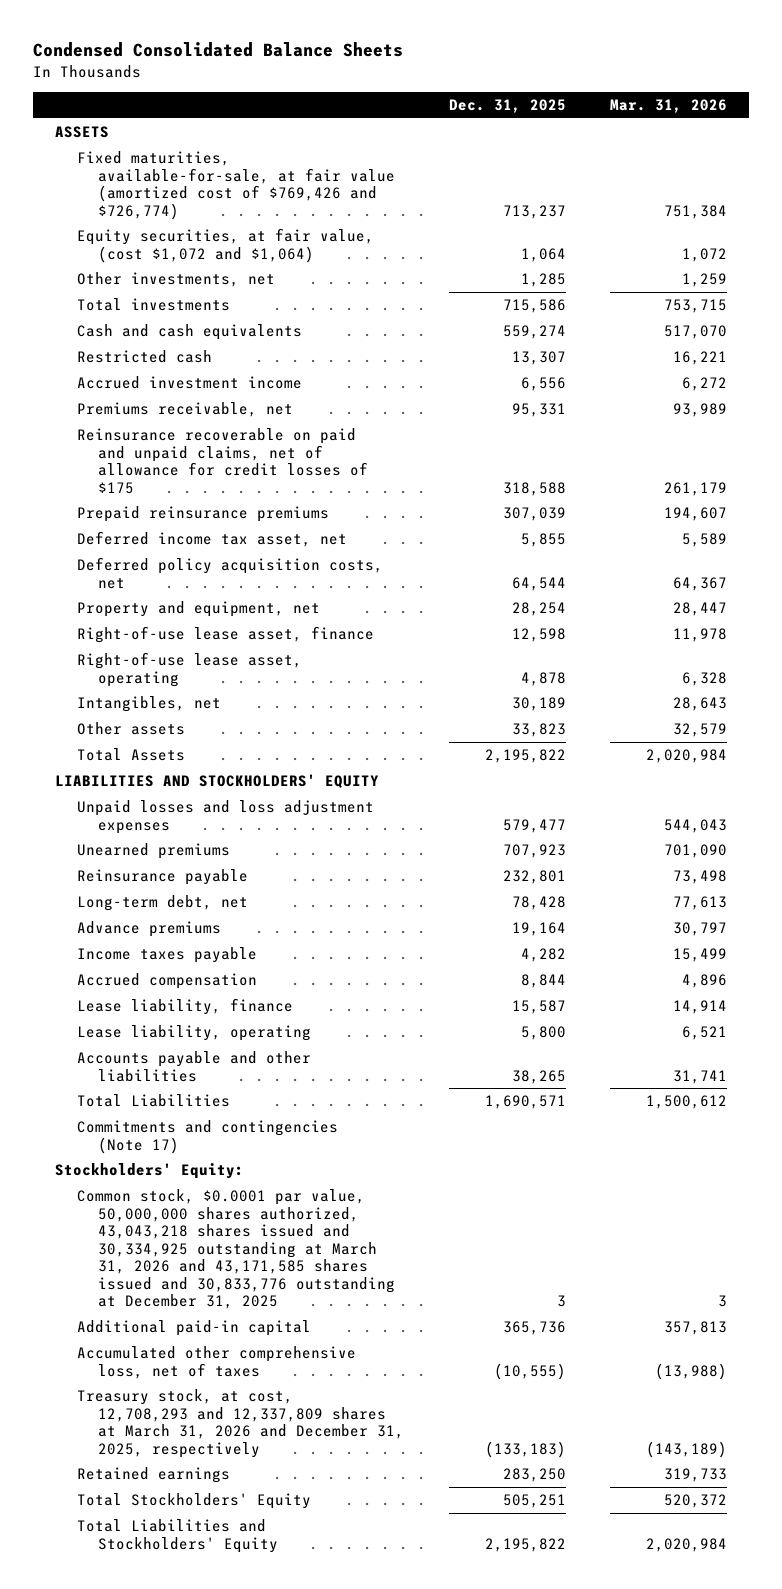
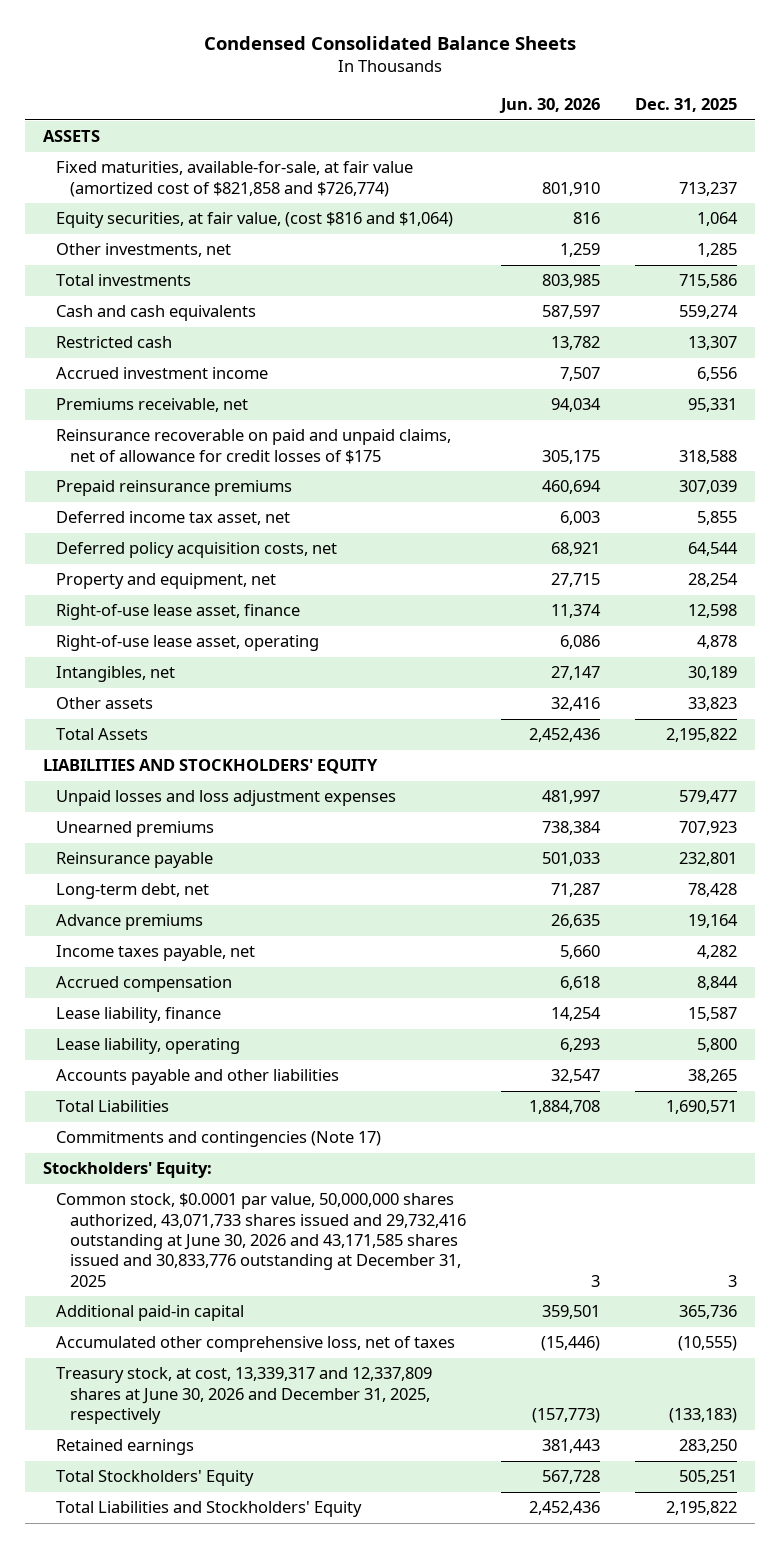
[609,99,727,114] Mar. 31, 2026 -> none
none -> [499,98,601,114] Jun. 30, 2026
[76,151,396,220] Fixed maturities, available-for-sale, at fair value (amortized cost of $769,426 and $726,774) -> [56,161,414,197] Fixed maturities, available-for-sale, at fair value (amortized cost of $821,858 and $726,774)
[76,228,374,263] Equity securities, at fair value, (cost $1,072 and $1,064) -> [56,212,454,229] Equity securities, at fair value, (cost $816 and $1,064)
[76,947,257,964] Income taxes payable -> [56,945,256,962] Income taxes payable, net
[76,1189,396,1310] Common stock, $0.0001 par value, 50,000,000 shares authorized, 43,043,218 shares issued and 30,334,925 outstanding at March 31, 2026 and 43,171,585 shares issued and 30,833,776 outstanding at December 31, 2025 -> [56,1193,466,1287] Common stock, $0.0001 par value, 50,000,000 shares authorized, 43,071,733 shares issued and 29,732,416 outstanding at June 30, 2026 and 43,171,585 shares issued and 30,833,776 outstanding at December 31, 2025
[76,1389,405,1458] Treasury stock, at cost, 12,708,293 and 12,337,809 shares at March 31, 2026 and December 31, 2025, respectively -> [56,1367,433,1424] Treasury stock, at cost, 13,339,317 and 12,337,809 shares at June 30, 2026 and December 31, 2025, respectively

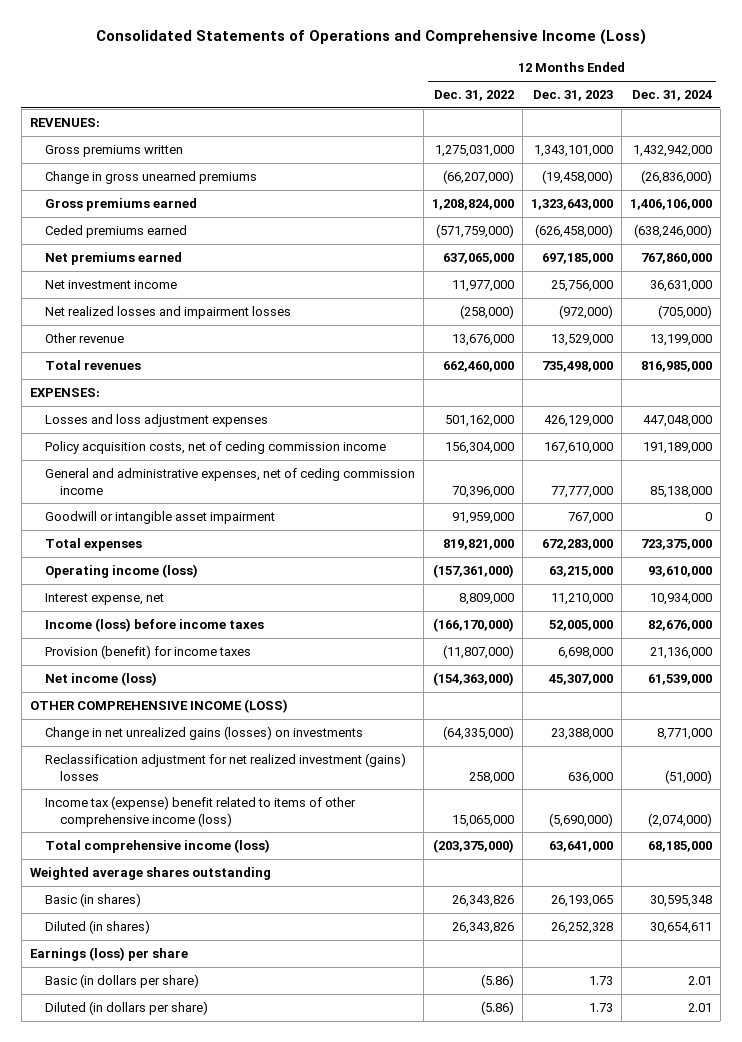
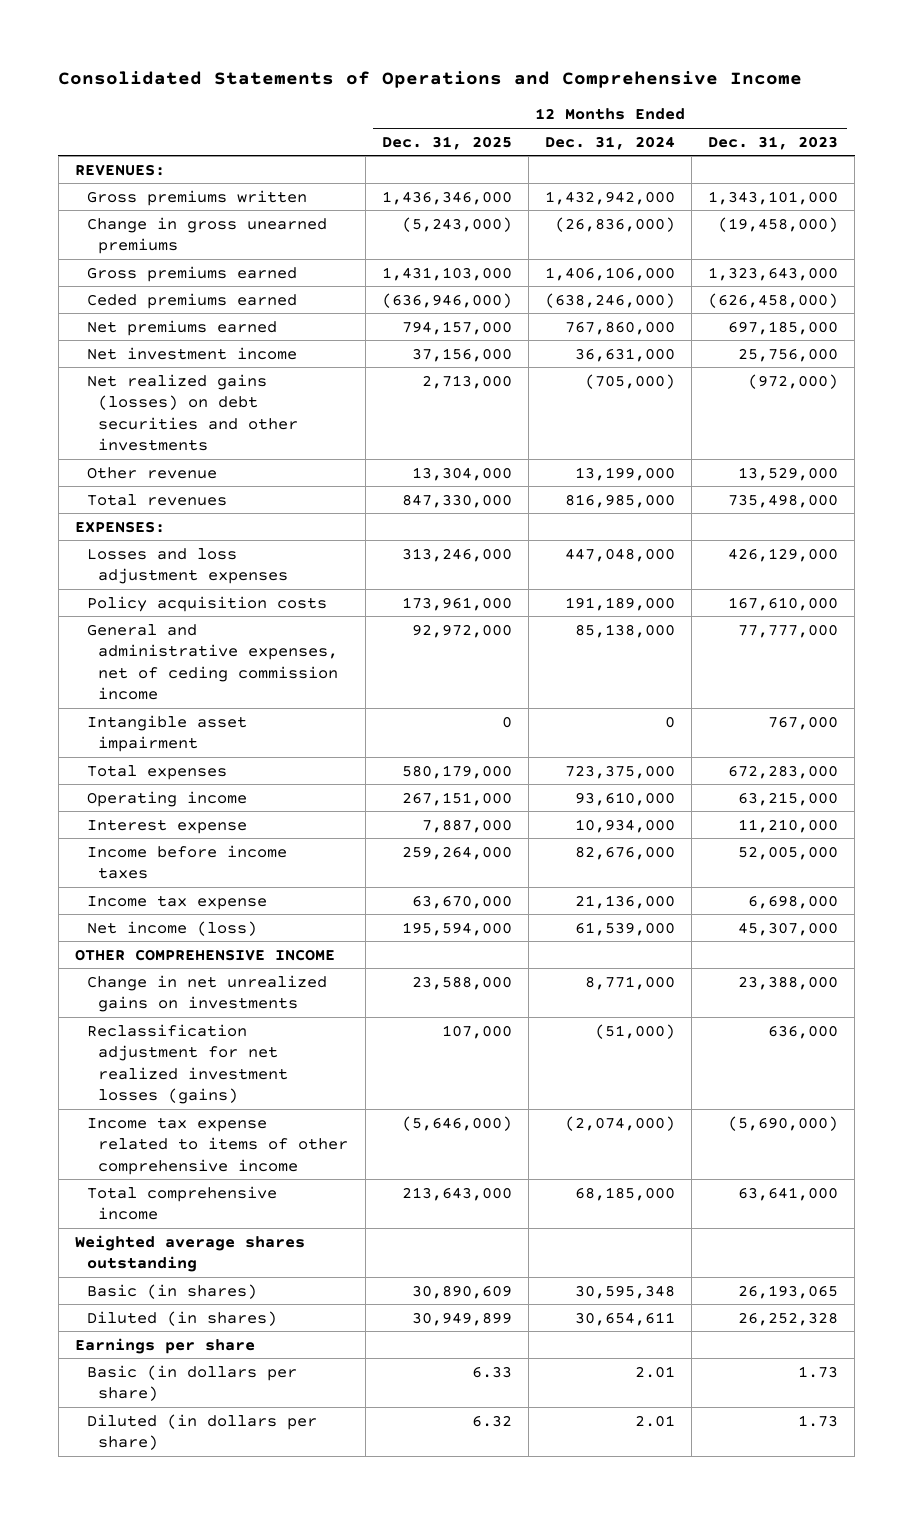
[95,29,646,46] Consolidated Statements of Operations and Comprehensive Income (Loss) -> [58,71,803,89] Consolidated Statements of Operations and Comprehensive Income
[433,90,514,102] Dec. 31, 2022 -> none
none -> [381,135,512,150] Dec. 31, 2025
[45,306,292,320] Net realized losses and impairment losses -> [86,373,299,452] Net realized gains (losses) on debt securities and other investments
[45,441,387,455] Policy acquisition costs, net of ceding commission income -> [86,595,327,612] Policy acquisition costs
[45,511,276,525] Goodwill or intangible asset impairment -> [86,714,247,753] Intangible asset impairment
[45,564,199,579] Operating income (loss) -> [86,790,247,807] Operating income
[45,593,165,606] Interest expense, net -> [86,818,247,834] Interest expense
[45,618,265,633] Income (loss) before income taxes -> [86,844,287,880] Income before income taxes
[45,645,252,660] Provision (benefit) for income taxes -> [86,894,267,910] Income tax expense
[29,699,288,714] OTHER COMPREHENSIVE INCOME (LOSS) -> [74,948,335,961] OTHER COMPREHENSIVE INCOME
[45,726,364,741] Change in net unrealized gains (losses) on investments -> [86,974,327,1013] Change in net unrealized gains on investments
[45,753,407,781] Reclassification adjustment for net realized investment (gains) losses -> [86,1023,289,1105] Reclassification adjustment for net realized investment losses (gains)
[45,796,357,827] Income tax (expense) benefit related to items of other comprehensive income (loss) -> [86,1116,349,1175] Income tax expense related to items of other comprehensive income
[45,839,271,854] Total comprehensive income (loss) -> [86,1185,277,1221] Total comprehensive income
[29,947,188,962] Earnings (loss) per share -> [74,1337,255,1354] Earnings per share

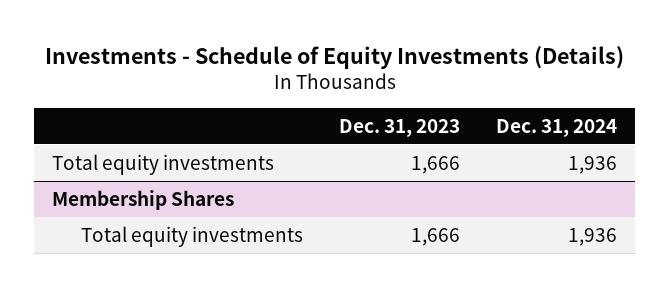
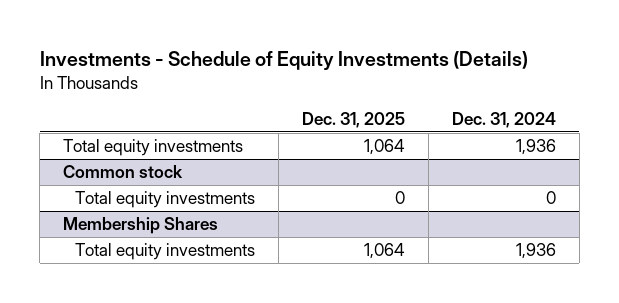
[339,118,461,137] Dec. 31, 2023 -> none
none -> [302,111,406,128] Dec. 31, 2025
none -> [63,165,184,179] Common stock
none -> [75,191,256,209] Total equity investments

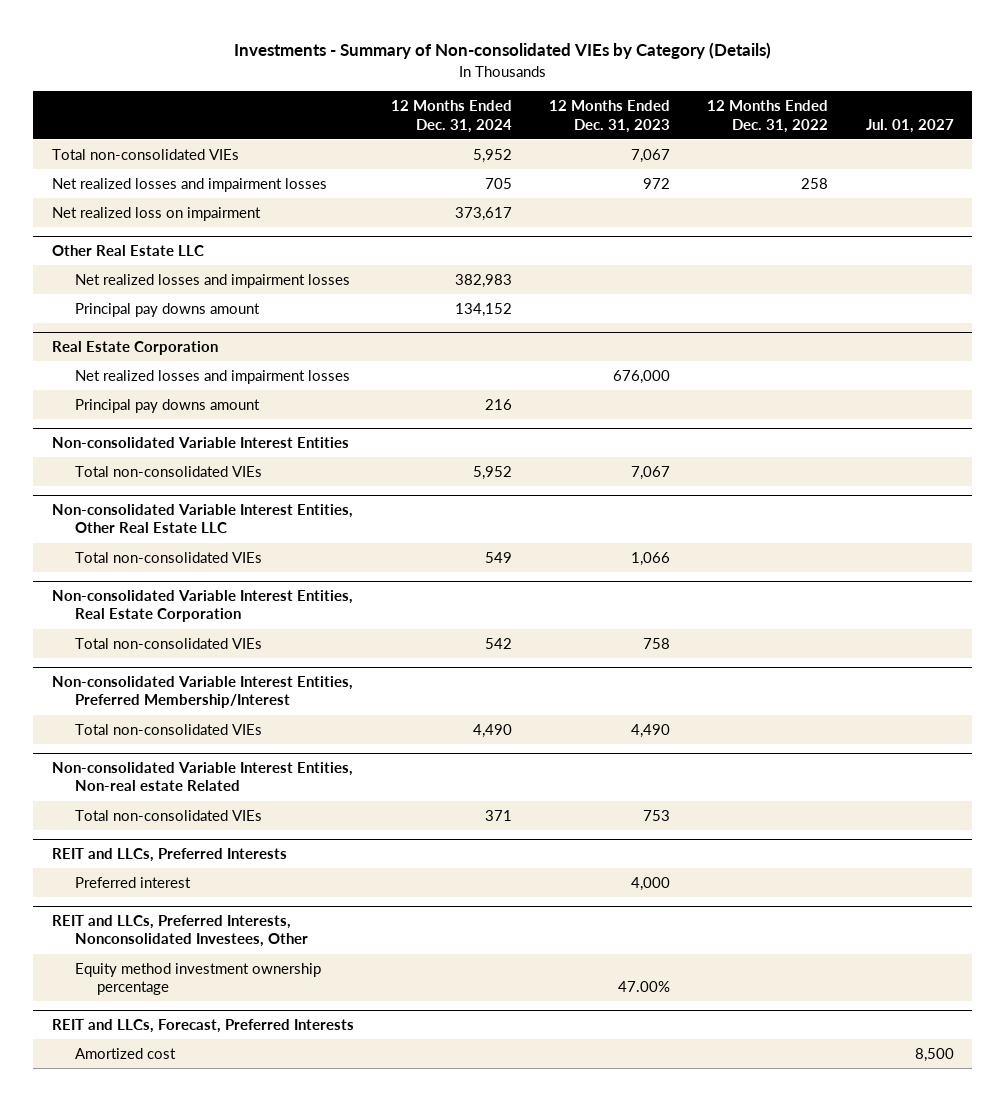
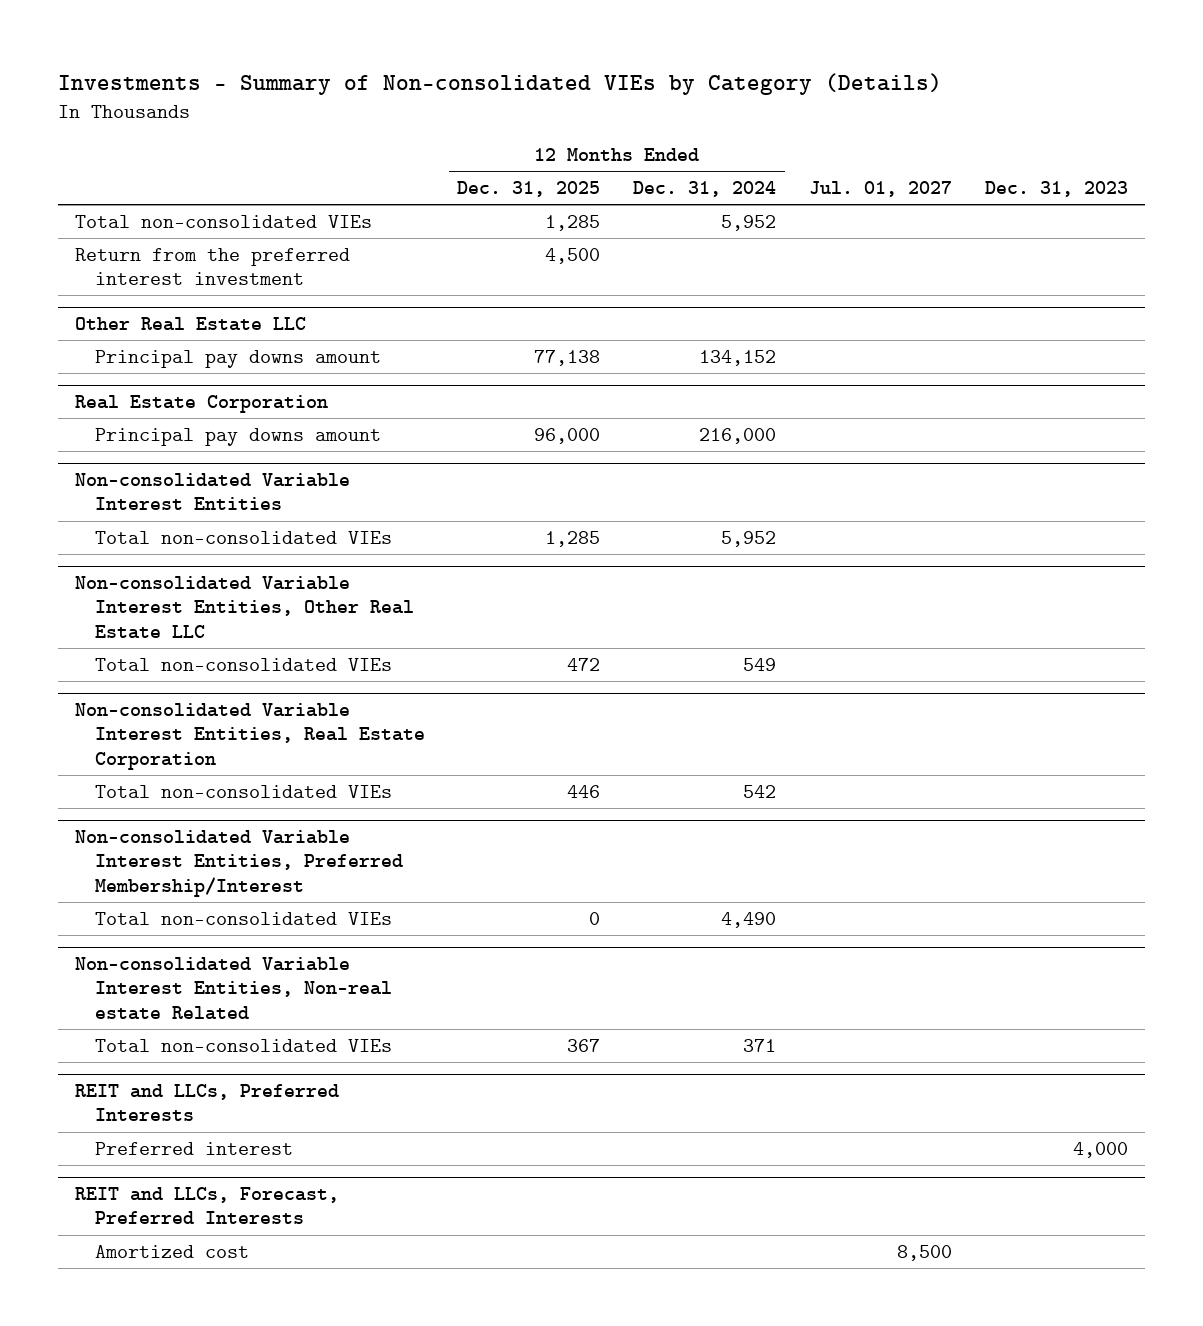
[549,100,671,133] 12 Months Ended Dec. 31, 2023 -> none
[707,100,829,133] 12 Months Ended Dec. 31, 2022 -> none
none -> [457,180,601,197] Dec. 31, 2025
none -> [985,180,1129,197] Dec. 31, 2023
[51,177,327,192] Net realized losses and impairment losses -> none
[51,206,261,221] Net realized loss on impairment -> none
none -> [74,247,350,286] Return from the preferred interest investment
[74,273,350,288] Net realized losses and impairment losses -> none
[74,369,350,384] Net realized losses and impairment losses -> none
[485,398,513,410] 216 -> [699,427,777,444] 216,000
[51,915,308,948] REIT and LLCs, Preferred Interests, Nonconsolidated Investees, Other -> none
[74,962,321,996] Equity method investment ownership percentage -> none

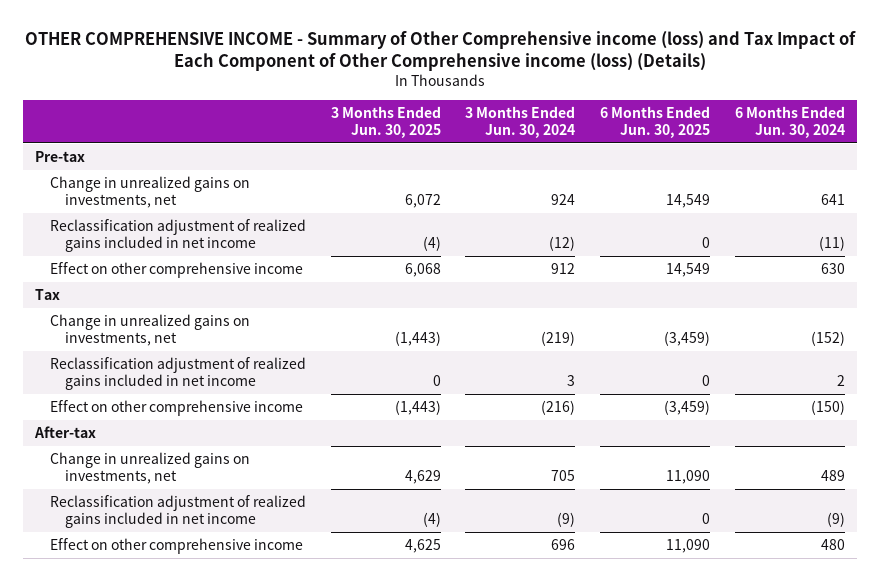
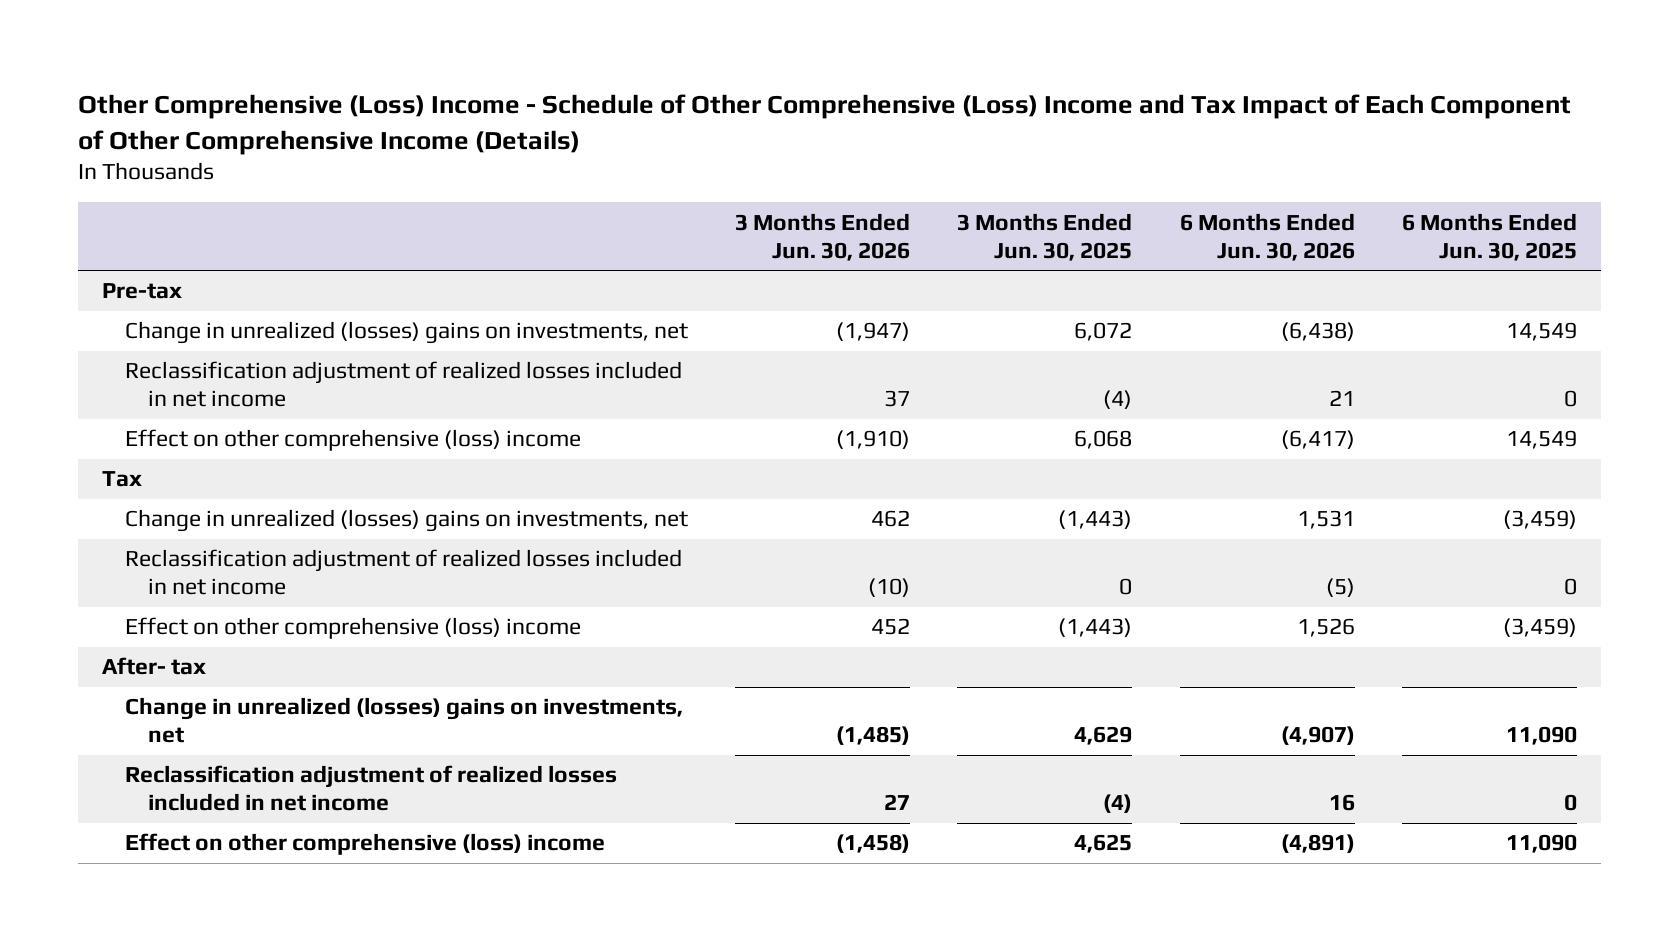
[24,30,856,71] OTHER COMPREHENSIVE INCOME - Summary of Other Comprehensive income (loss) and Tax Impact of Each Component of Other Comprehensive income (loss) (Details) -> [77,94,1571,155] Other Comprehensive (Loss) Income - Schedule of Other Comprehensive (Loss) Income and Tax Impact of Each Component of Other Comprehensive Income (Details)
[465,105,576,139] 3 Months Ended Jun. 30, 2024 -> none
[734,105,845,139] 6 Months Ended Jun. 30, 2024 -> none
none -> [734,212,910,261] 3 Months Ended Jun. 30, 2026
none -> [1179,212,1355,261] 6 Months Ended Jun. 30, 2026
[49,176,250,209] Change in unrealized gains on investments, net -> [124,321,688,345] Change in unrealized (losses) gains on investments, net
[49,219,306,253] Reclassification adjustment of realized gains included in net income -> [124,361,682,408] Reclassification adjustment of realized losses included in net income
[49,262,303,279] Effect on other comprehensive income -> [124,429,581,452] Effect on other comprehensive (loss) income
[49,314,250,347] Change in unrealized gains on investments, net -> [124,509,688,533] Change in unrealized (losses) gains on investments, net
[49,357,306,391] Reclassification adjustment of realized gains included in net income -> [124,549,682,596] Reclassification adjustment of realized losses included in net income
[49,400,303,417] Effect on other comprehensive income -> [124,617,581,640] Effect on other comprehensive (loss) income
[33,426,96,439] After-tax -> [101,657,206,676] After- tax
[49,452,250,485] Change in unrealized gains on investments, net -> [124,697,683,744] Change in unrealized (losses) gains on investments, net
[49,495,306,529] Reclassification adjustment of realized gains included in net income -> [124,765,617,812] Reclassification adjustment of realized losses included in net income
[49,538,303,555] Effect on other comprehensive income -> [124,833,605,856] Effect on other comprehensive (loss) income

